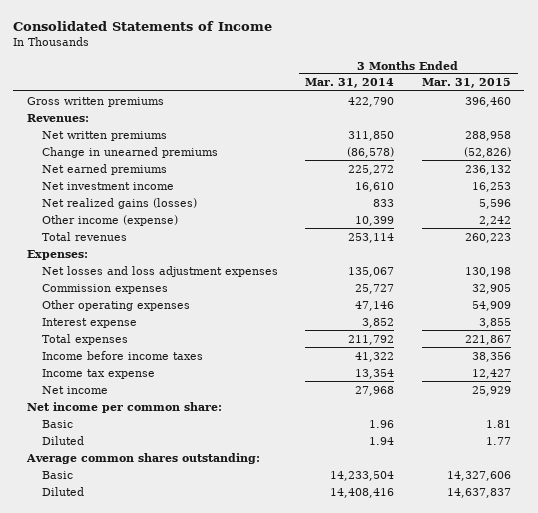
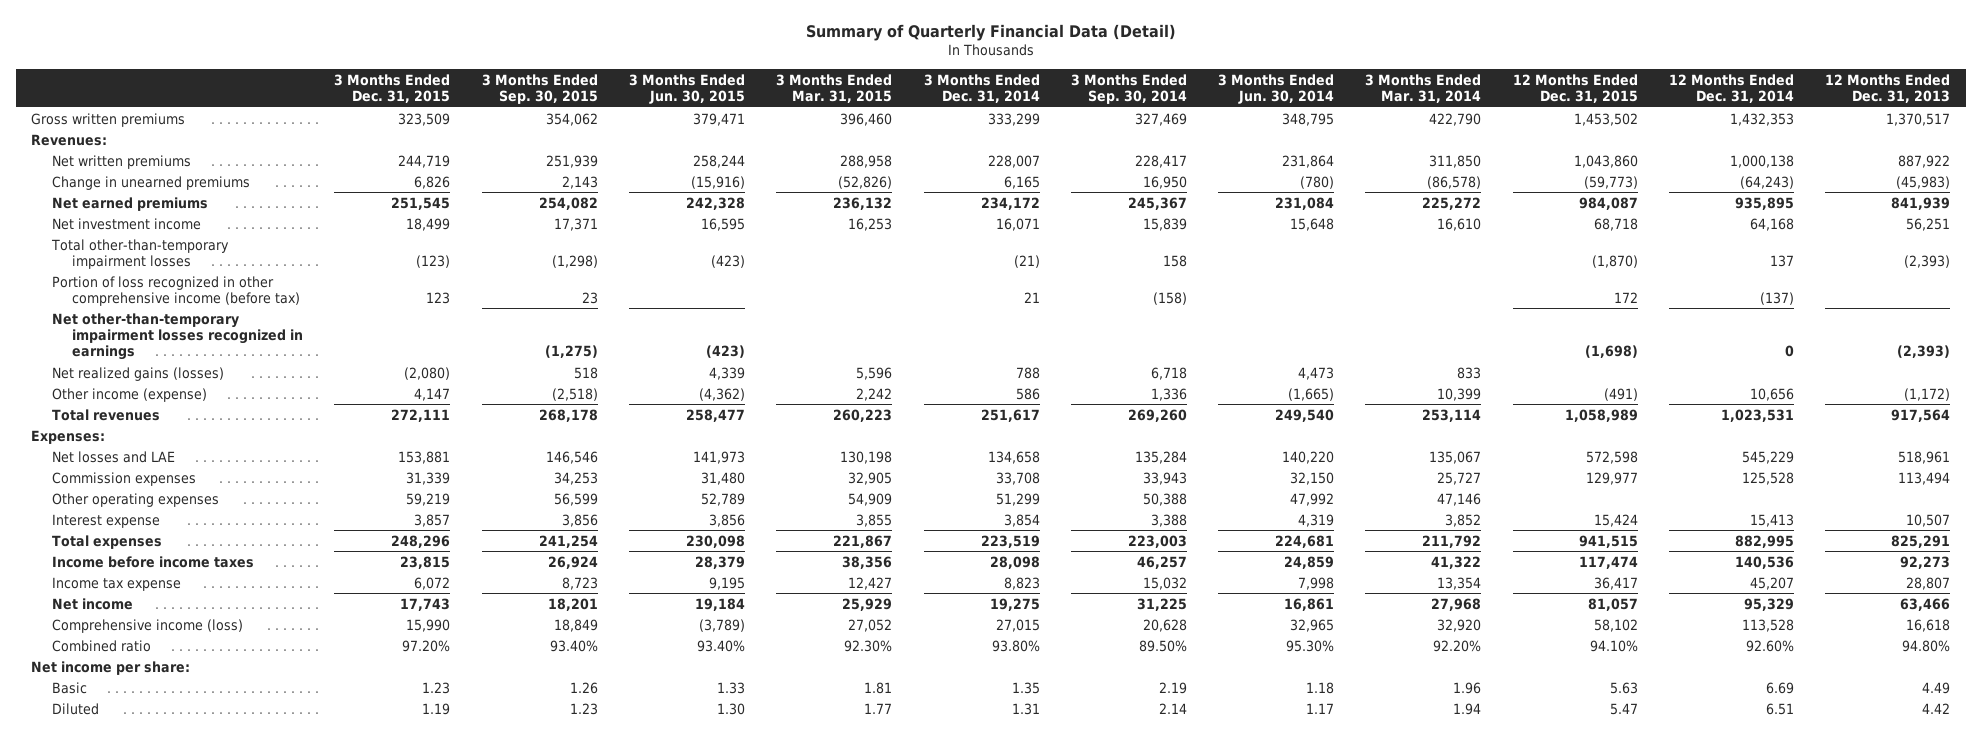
[13,20,273,31] Consolidated Statements of Income -> [805,23,1176,41] Summary of Quarterly Financial Data (Detail)
none -> [334,73,451,104] 3 Months Ended Dec. 31, 2015
none -> [481,73,598,105] 3 Months Ended Sep. 30, 2015
none -> [628,73,745,105] 3 Months Ended Jun. 30, 2015
none -> [923,73,1040,104] 3 Months Ended Dec. 31, 2014
none -> [1070,73,1187,105] 3 Months Ended Sep. 30, 2014
none -> [1218,73,1335,105] 3 Months Ended Jun. 30, 2014
none -> [1512,73,1638,104] 12 Months Ended Dec. 31, 2015
none -> [1668,73,1794,104] 12 Months Ended Dec. 31, 2014
none -> [1825,73,1951,104] 12 Months Ended Dec. 31, 2013
none -> [50,238,229,269] Total other-than-temporary impairment losses
none -> [51,275,301,306] Portion of loss recognized in other comprehensive income (before tax)
none -> [51,312,304,361] Net other-than-temporary impairment losses recognized in earnings
[42,265,279,277] Net losses and loss adjustment expenses -> [51,450,175,463] Net losses and LAE
none -> [51,618,243,633] Comprehensive income (loss)
none -> [51,639,151,652] Combined ratio
[27,401,223,413] Net income per common share: -> [31,660,191,675] Net income per share:
[26,452,261,464] Average common shares outstanding: -> none
[42,470,74,479] Basic -> none
[42,486,85,496] Diluted -> none

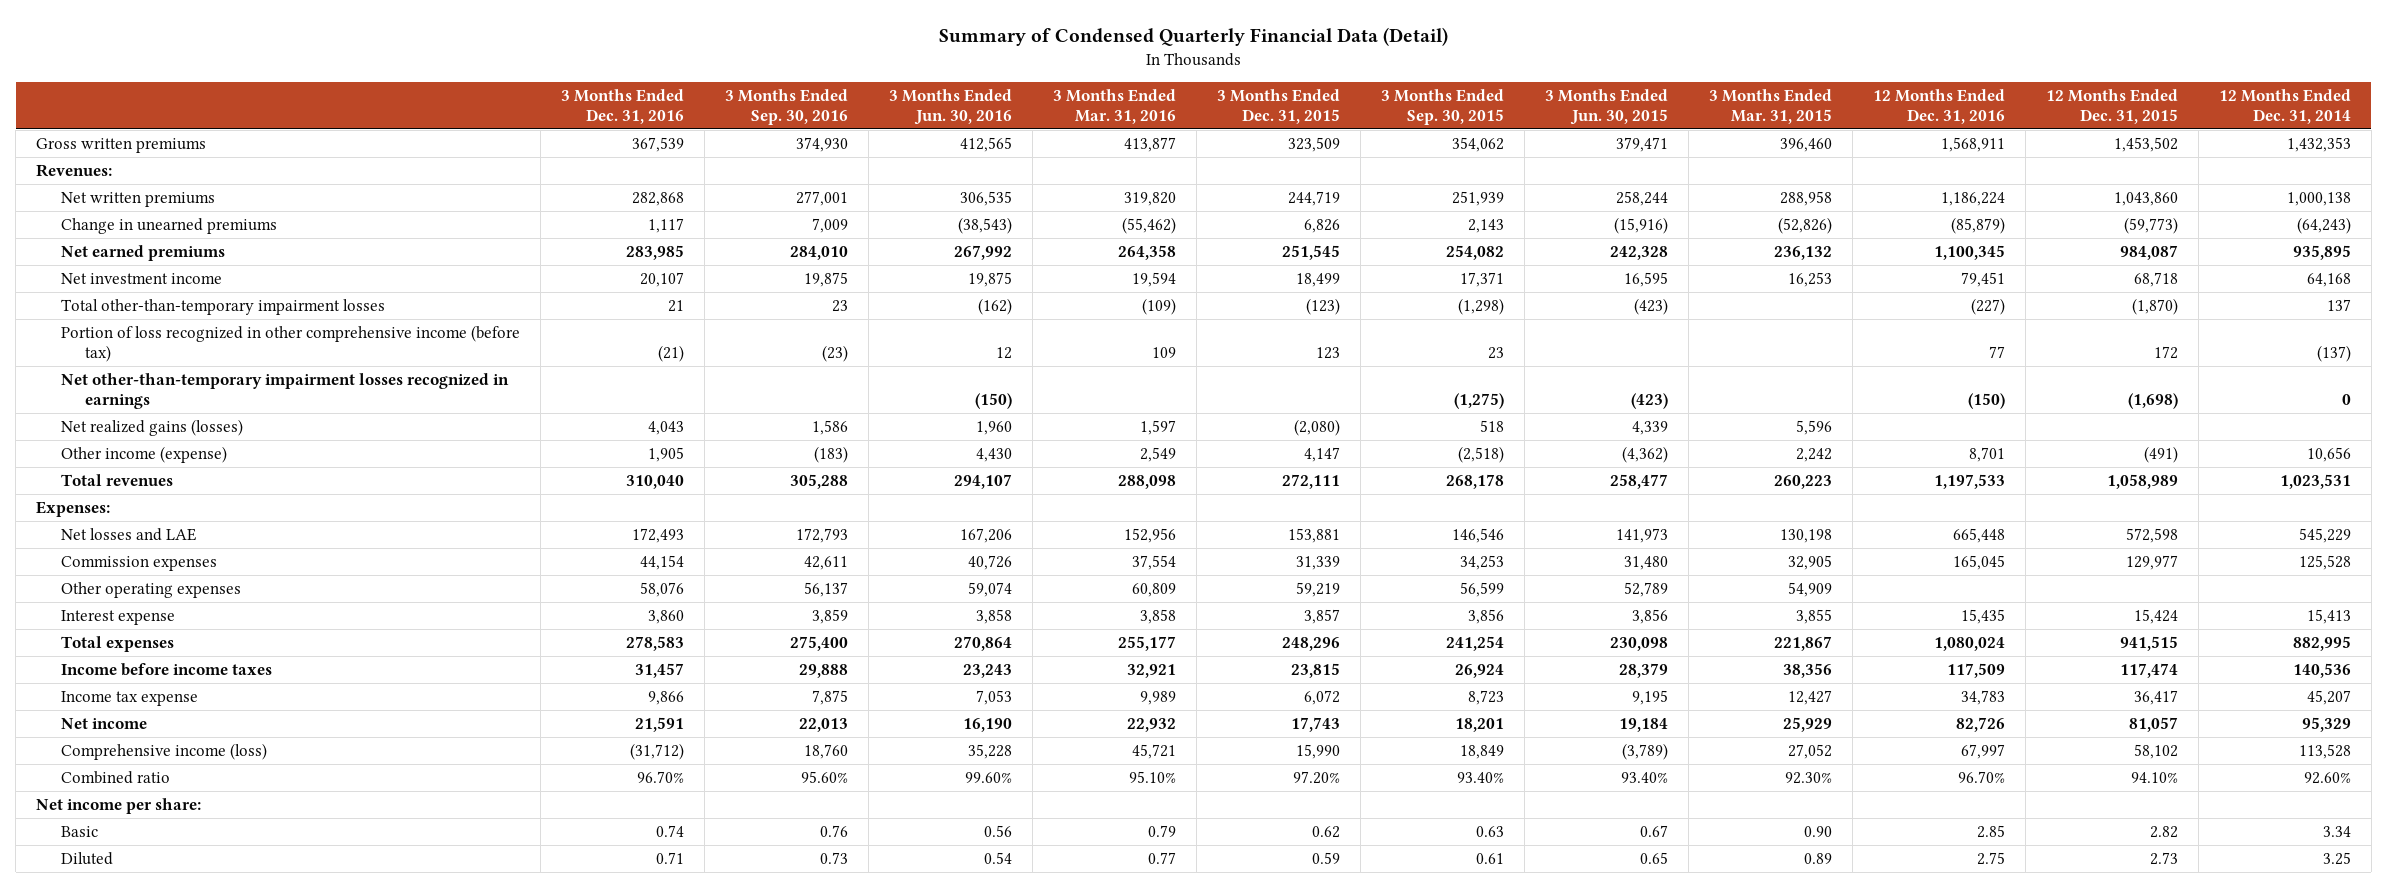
[805,23,1176,41] Summary of Quarterly Financial Data (Detail) -> [938,27,1448,47] Summary of Condensed Quarterly Financial Data (Detail)
[923,73,1040,104] 3 Months Ended Dec. 31, 2014 -> none
[1070,73,1187,105] 3 Months Ended Sep. 30, 2014 -> none
[1218,73,1335,105] 3 Months Ended Jun. 30, 2014 -> none
[1365,73,1482,104] 3 Months Ended Mar. 31, 2014 -> none
[1825,73,1951,104] 12 Months Ended Dec. 31, 2013 -> none
none -> [560,89,684,125] 3 Months Ended Dec. 31, 2016
none -> [724,89,848,126] 3 Months Ended Sep. 30, 2016
none -> [888,89,1012,126] 3 Months Ended Jun. 30, 2016
none -> [1052,89,1176,125] 3 Months Ended Mar. 31, 2016
none -> [1872,89,2005,125] 12 Months Ended Dec. 31, 2016
[422,681,451,694] 1.23 -> [1311,825,1340,838] 0.62
[569,681,598,694] 1.26 -> [1475,825,1504,837] 0.63
[716,681,745,694] 1.33 -> [1639,824,1668,837] 0.67
[864,681,893,694] 1.81 -> [1803,825,1832,837] 0.90
[1609,681,1638,694] 5.63 -> [2149,825,2178,838] 2.82
[1765,681,1794,694] 6.69 -> [2322,825,2351,837] 3.34
[422,702,451,715] 1.19 -> [1311,851,1340,864] 0.59
[569,702,598,715] 1.23 -> [1475,852,1504,864] 0.61
[716,702,745,715] 1.30 -> [1639,851,1668,864] 0.65
[864,702,893,714] 1.77 -> [1803,852,1832,864] 0.89
[1609,702,1638,715] 5.47 -> [2149,851,2178,865] 2.73
[1765,702,1794,715] 6.51 -> [2322,851,2351,865] 3.25

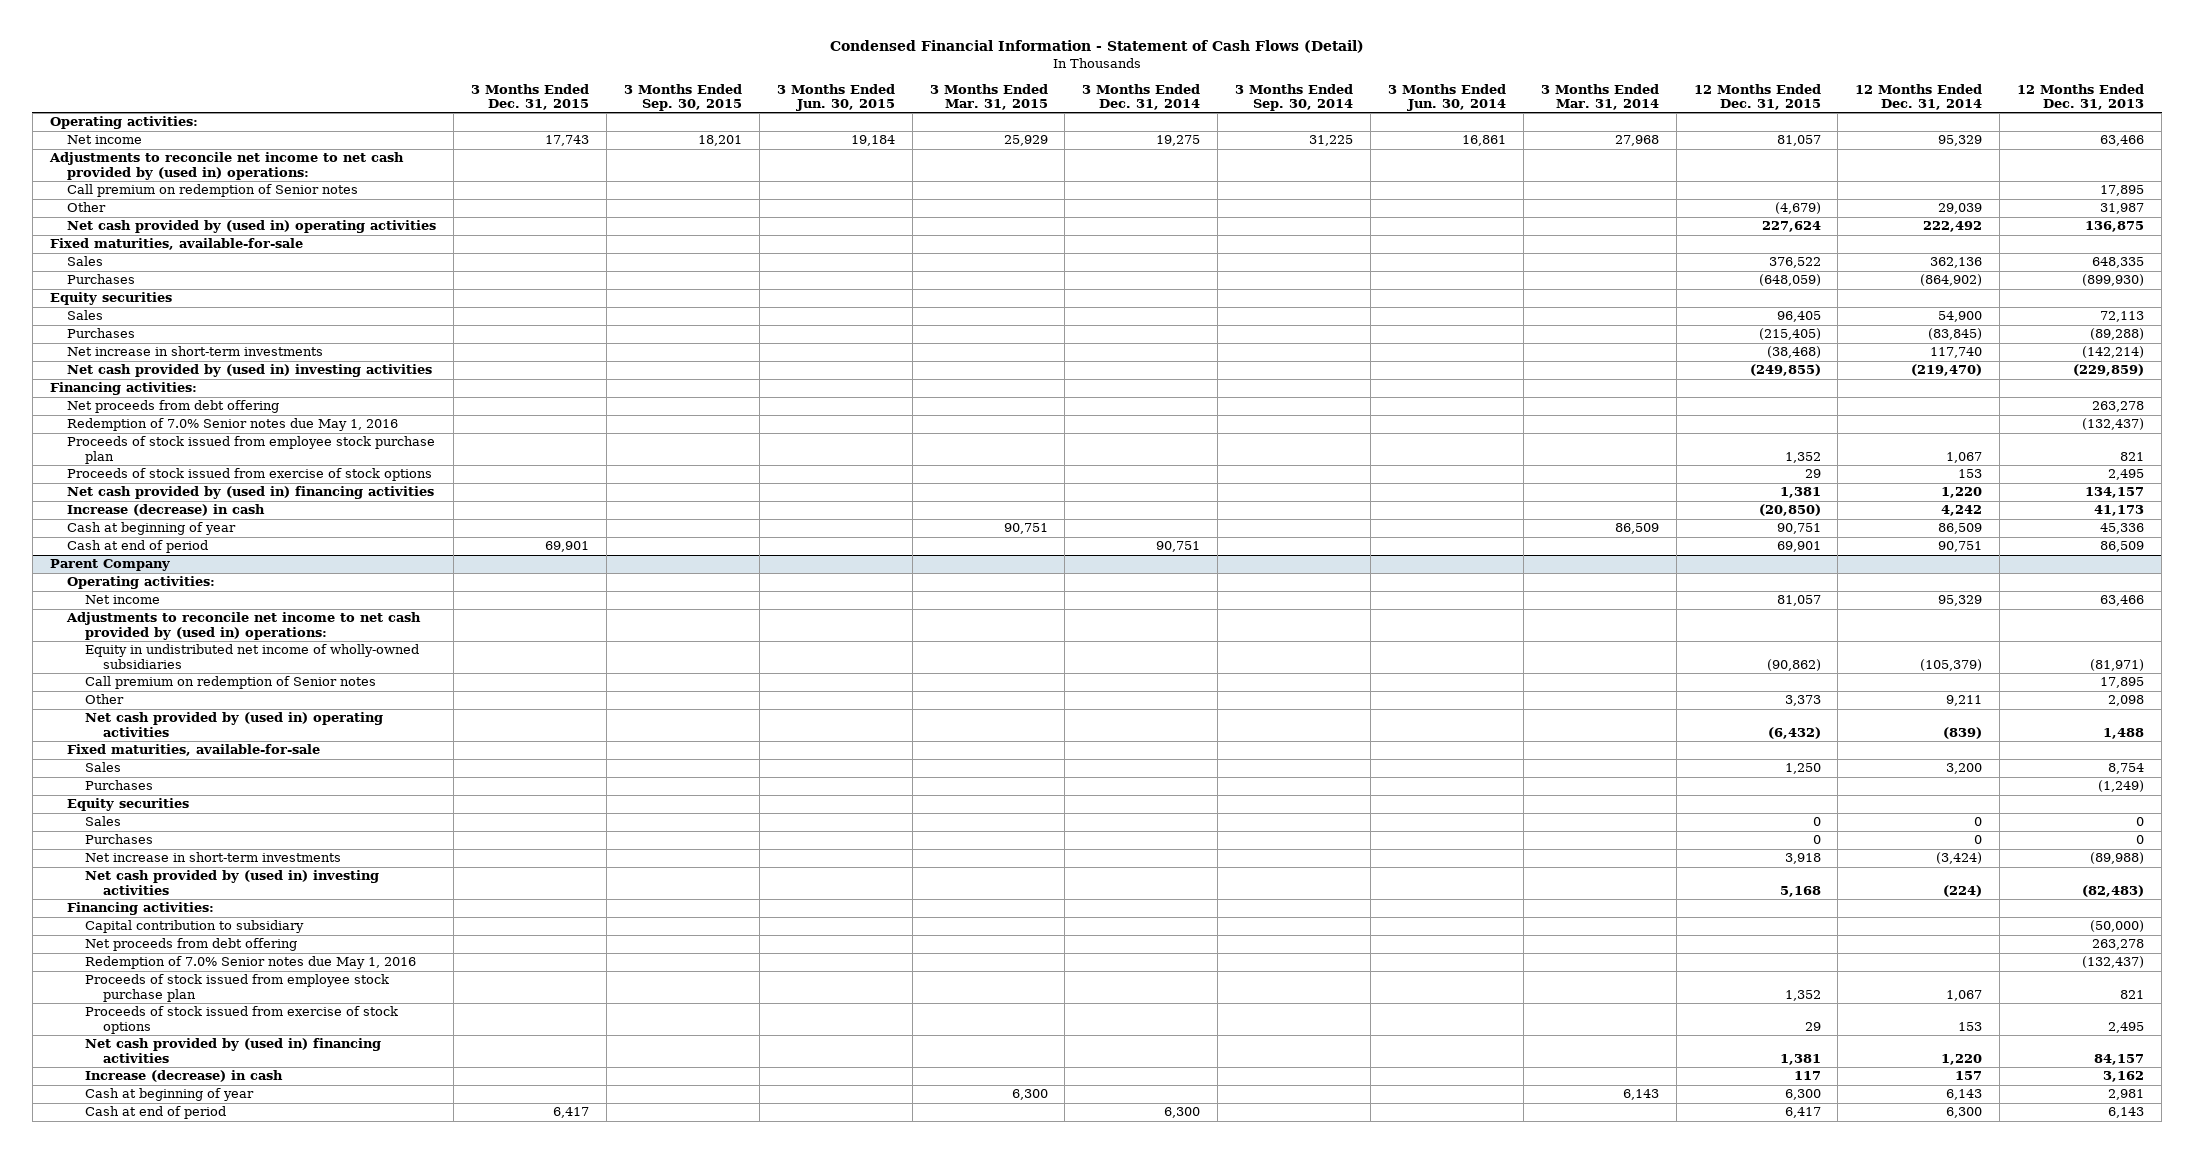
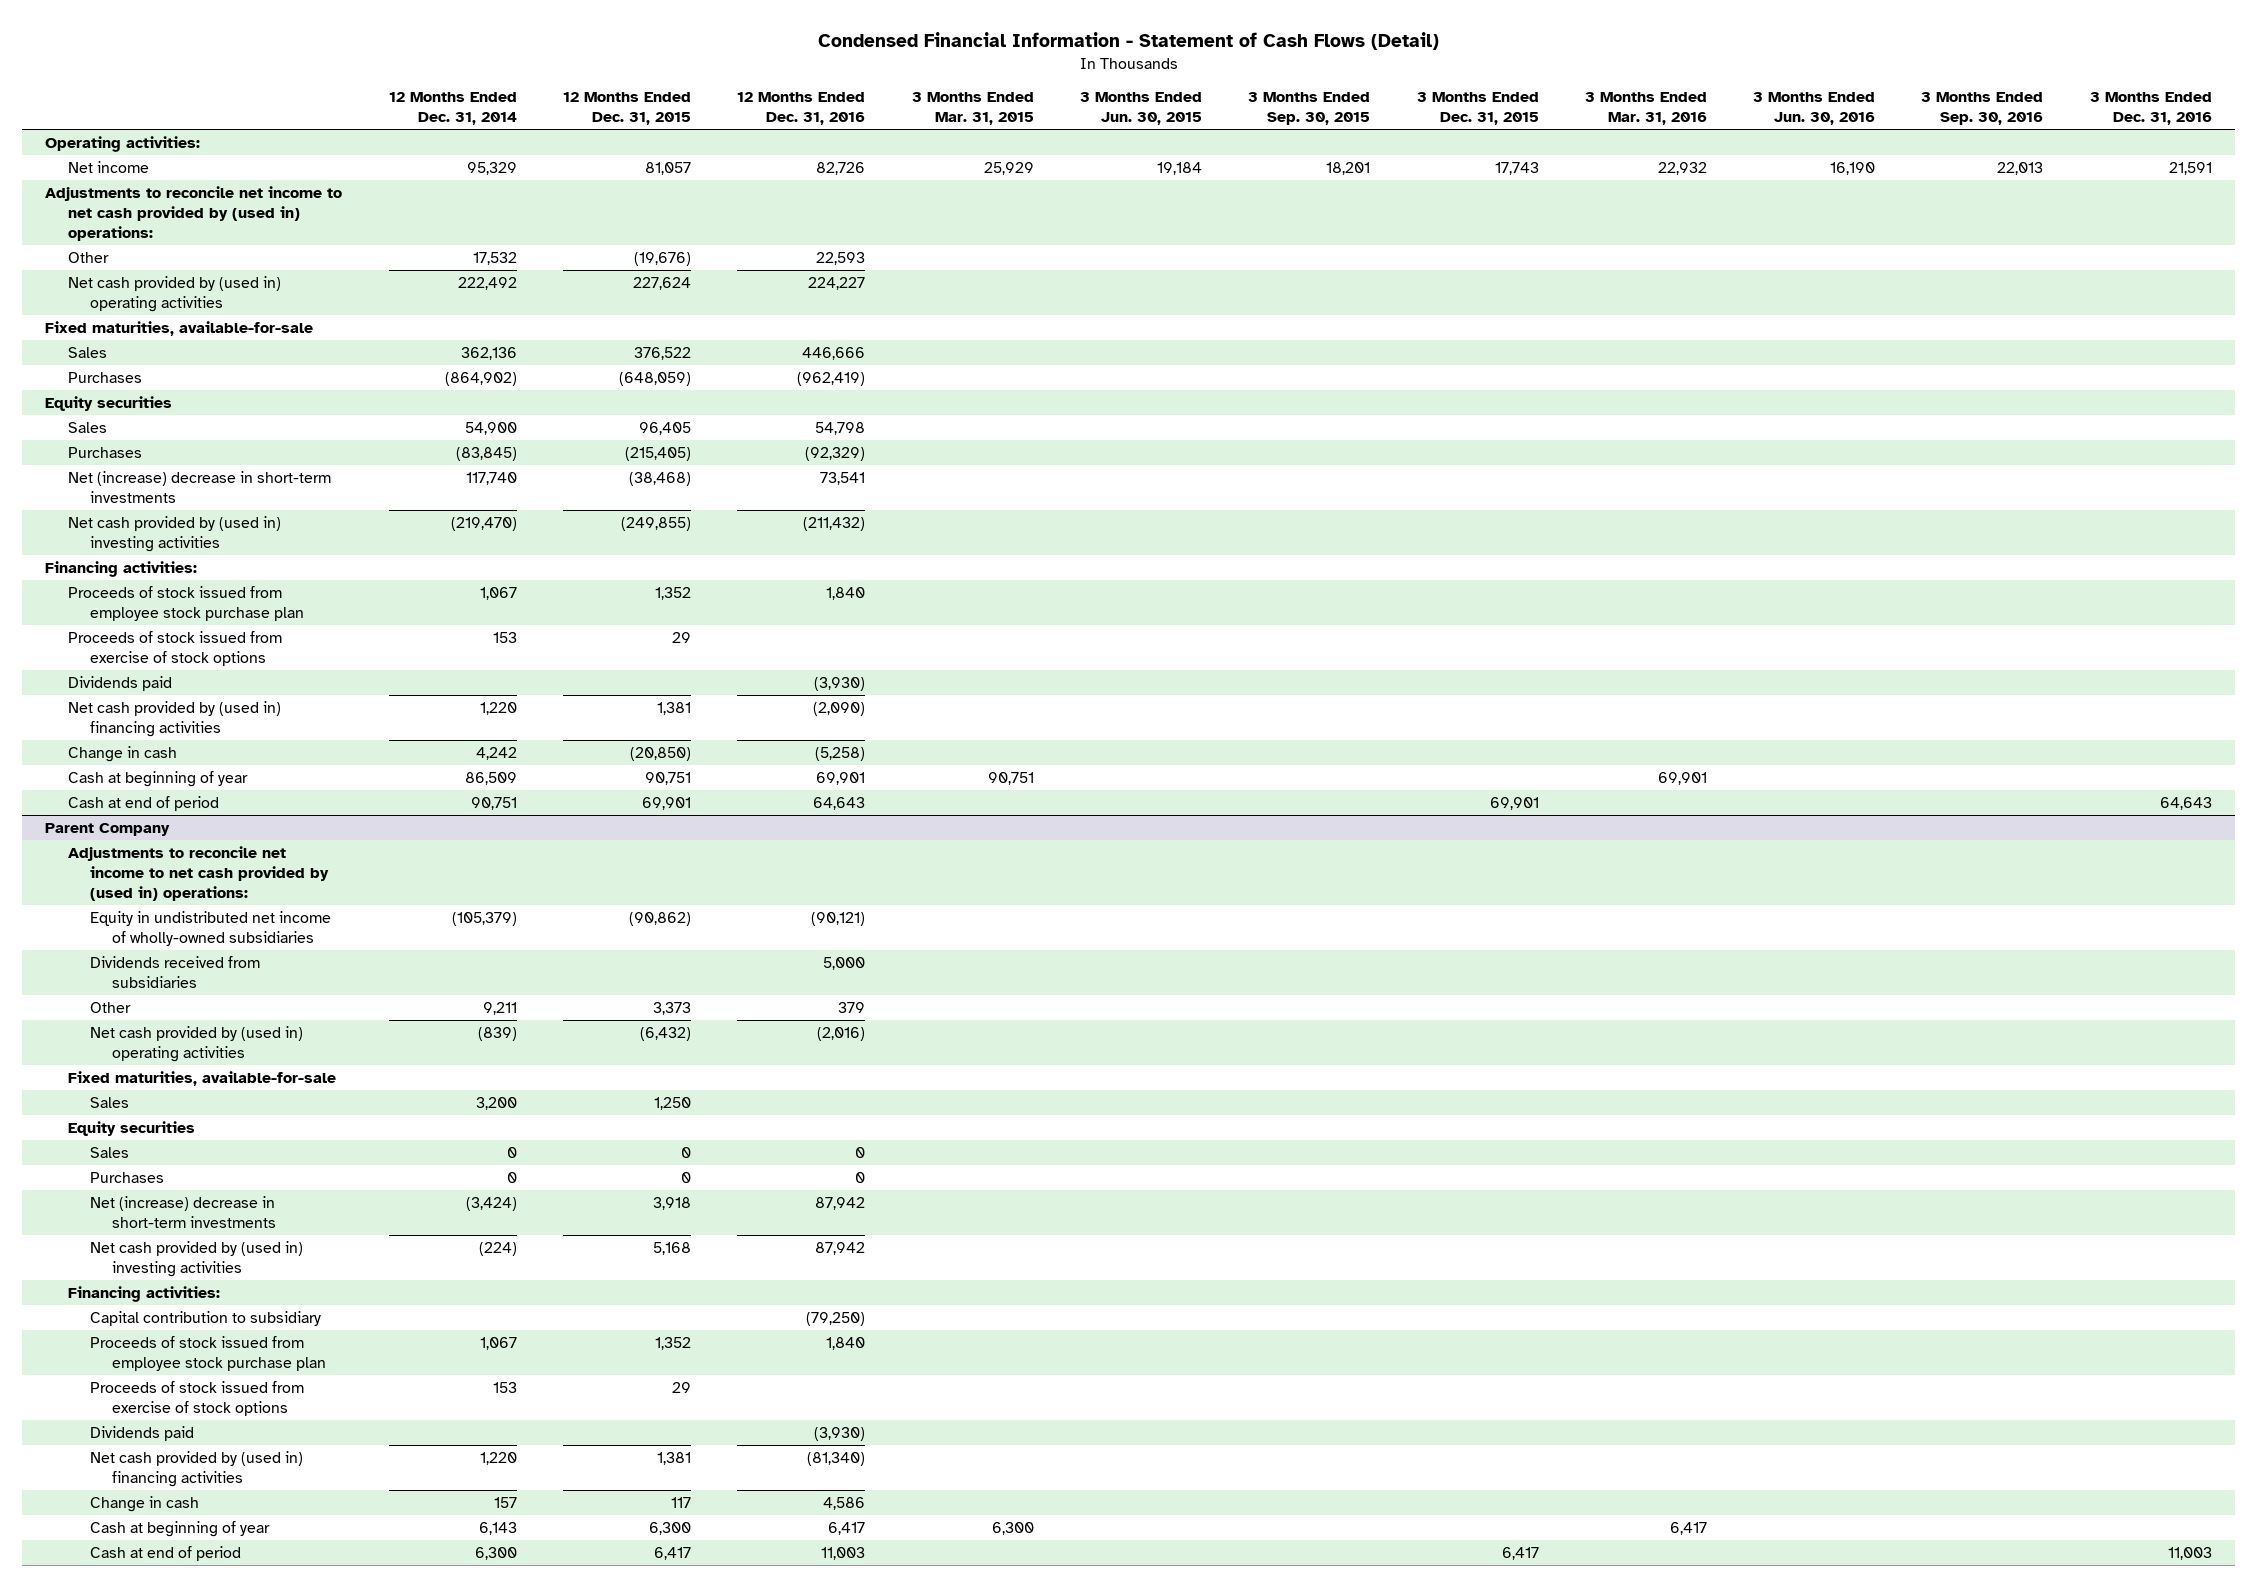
[1082,83,1201,111] 3 Months Ended Dec. 31, 2014 -> none
[1235,83,1354,112] 3 Months Ended Sep. 30, 2014 -> none
[1387,83,1506,112] 3 Months Ended Jun. 30, 2014 -> none
[1540,83,1659,111] 3 Months Ended Mar. 31, 2014 -> none
[2017,83,2145,111] 12 Months Ended Dec. 31, 2013 -> none
none -> [737,92,866,126] 12 Months Ended Dec. 31, 2016
none -> [1584,92,1707,126] 3 Months Ended Mar. 31, 2016
none -> [1753,92,1876,126] 3 Months Ended Jun. 30, 2016
none -> [1921,92,2044,126] 3 Months Ended Sep. 30, 2016
none -> [2089,92,2212,126] 3 Months Ended Dec. 31, 2016
[67,184,359,198] Call premium on redemption of Senior notes -> none
[1774,202,1821,215] (4,679) -> [634,251,692,266] (19,676)
[1938,203,1983,215] 29,039 -> [472,251,517,265] 17,532
[67,346,324,357] Net increase in short-term investments -> [67,470,331,503] Net (increase) decrease in short-term investments
[67,400,280,414] Net proceeds from debt offering -> none
[67,418,399,432] Redemption of 7.0% Senior notes due May 1, 2016 -> none
none -> [67,675,172,691] Dividends paid
[67,504,266,517] Increase (decrease) in cash -> [67,745,177,762] Change in cash
[67,576,216,590] Operating activities: -> none
[84,595,160,605] Net income -> none
[84,676,376,690] Call premium on redemption of Senior notes -> none
none -> [89,955,260,988] Dividends received from subsidiaries
[84,780,153,791] Purchases -> none
[84,852,341,863] Net increase in short-term investments -> [89,1195,277,1228] Net (increase) decrease in short-term investments
[84,938,297,952] Net proceeds from debt offering -> none
[84,956,416,970] Redemption of 7.0% Senior notes due May 1, 2016 -> none
none -> [89,1425,194,1441] Dividends paid
[84,1070,283,1083] Increase (decrease) in cash -> [89,1495,199,1512] Change in cash

